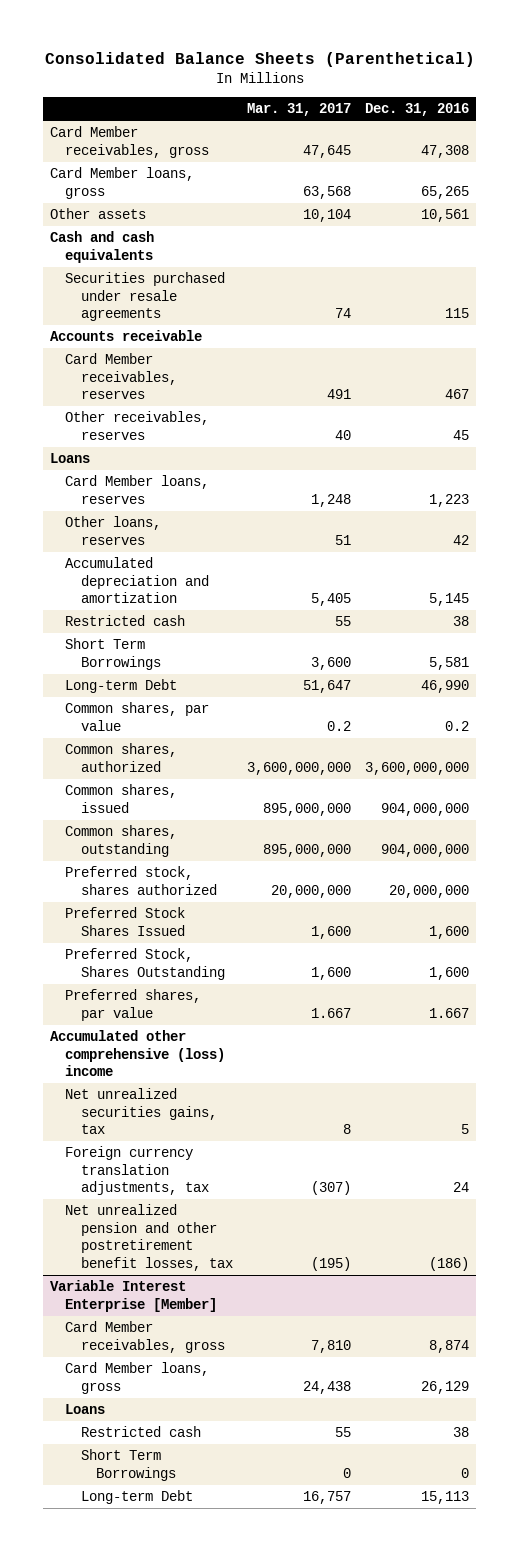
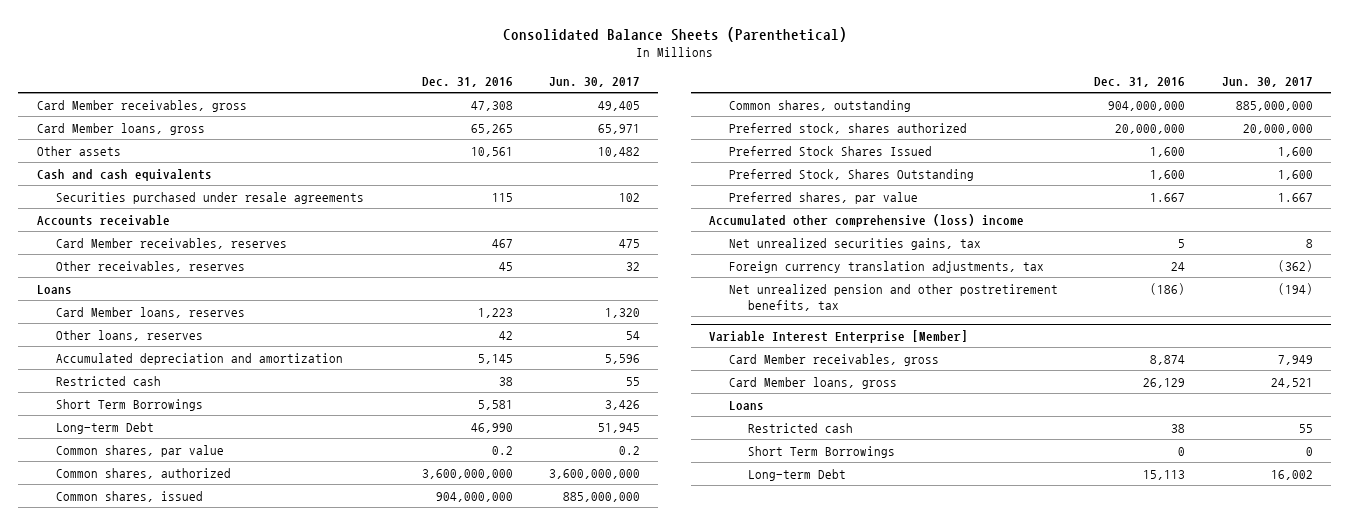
[246,103,351,117] Mar. 31, 2017 -> none
none -> [549,76,641,87] Jun. 30, 2017
[65,1204,233,1272] Net unrealized pension and other postretirement benefit losses, tax -> [728,283,1058,312] Net unrealized pension and other postretirement benefits, tax

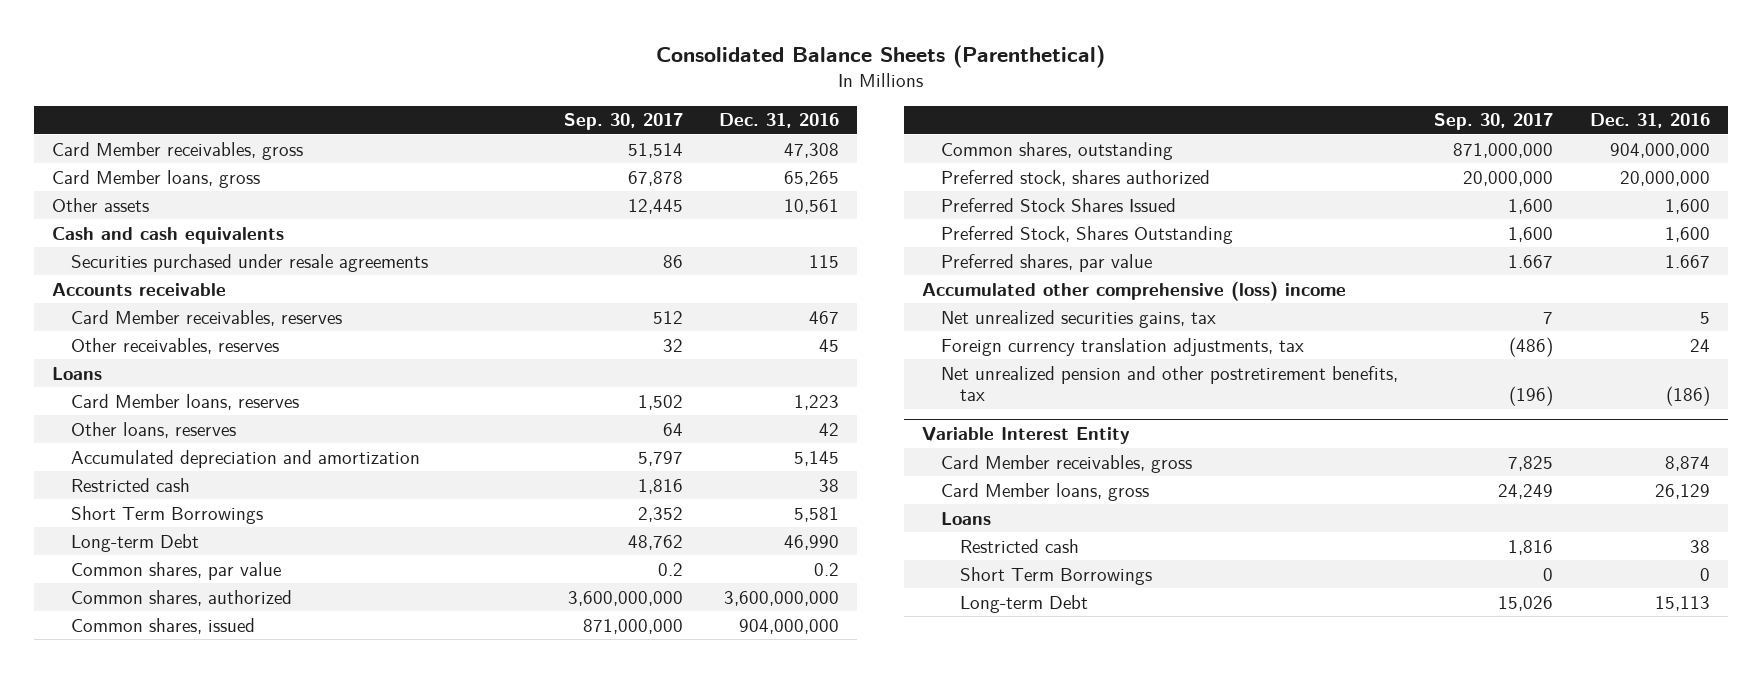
[549,76,641,87] Jun. 30, 2017 -> none
none -> [564,113,684,131] Sep. 30, 2017
[709,329,969,343] Variable Interest Enterprise [Member] -> [921,427,1130,445] Variable Interest Entity

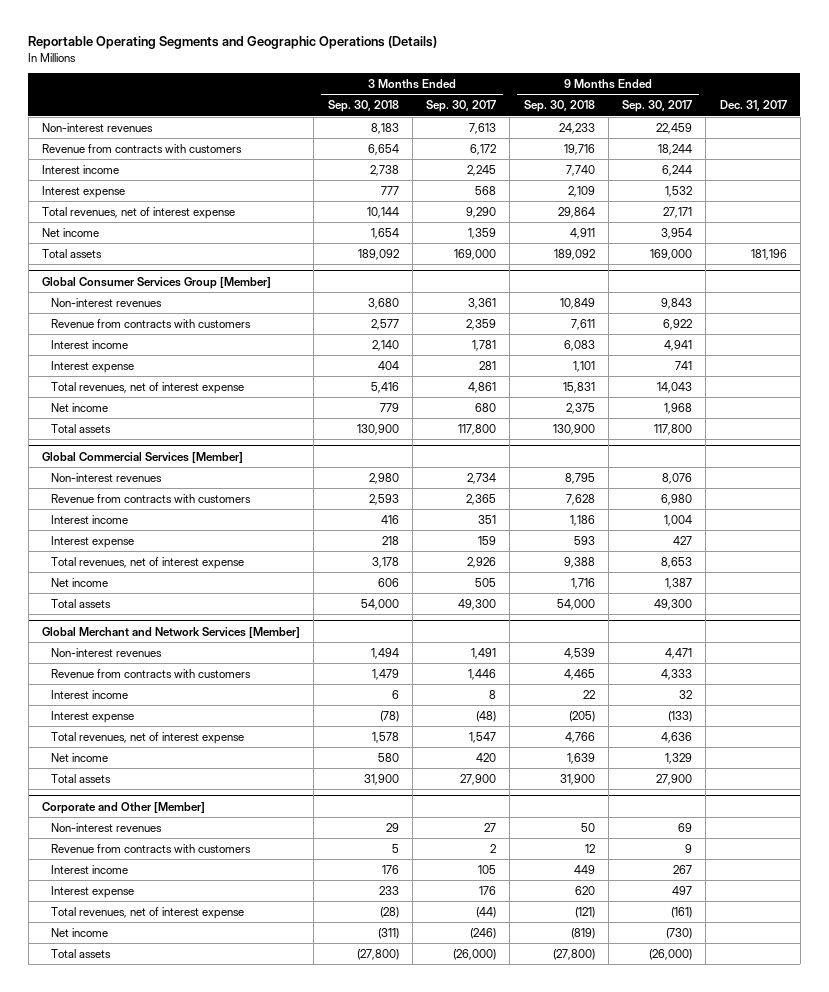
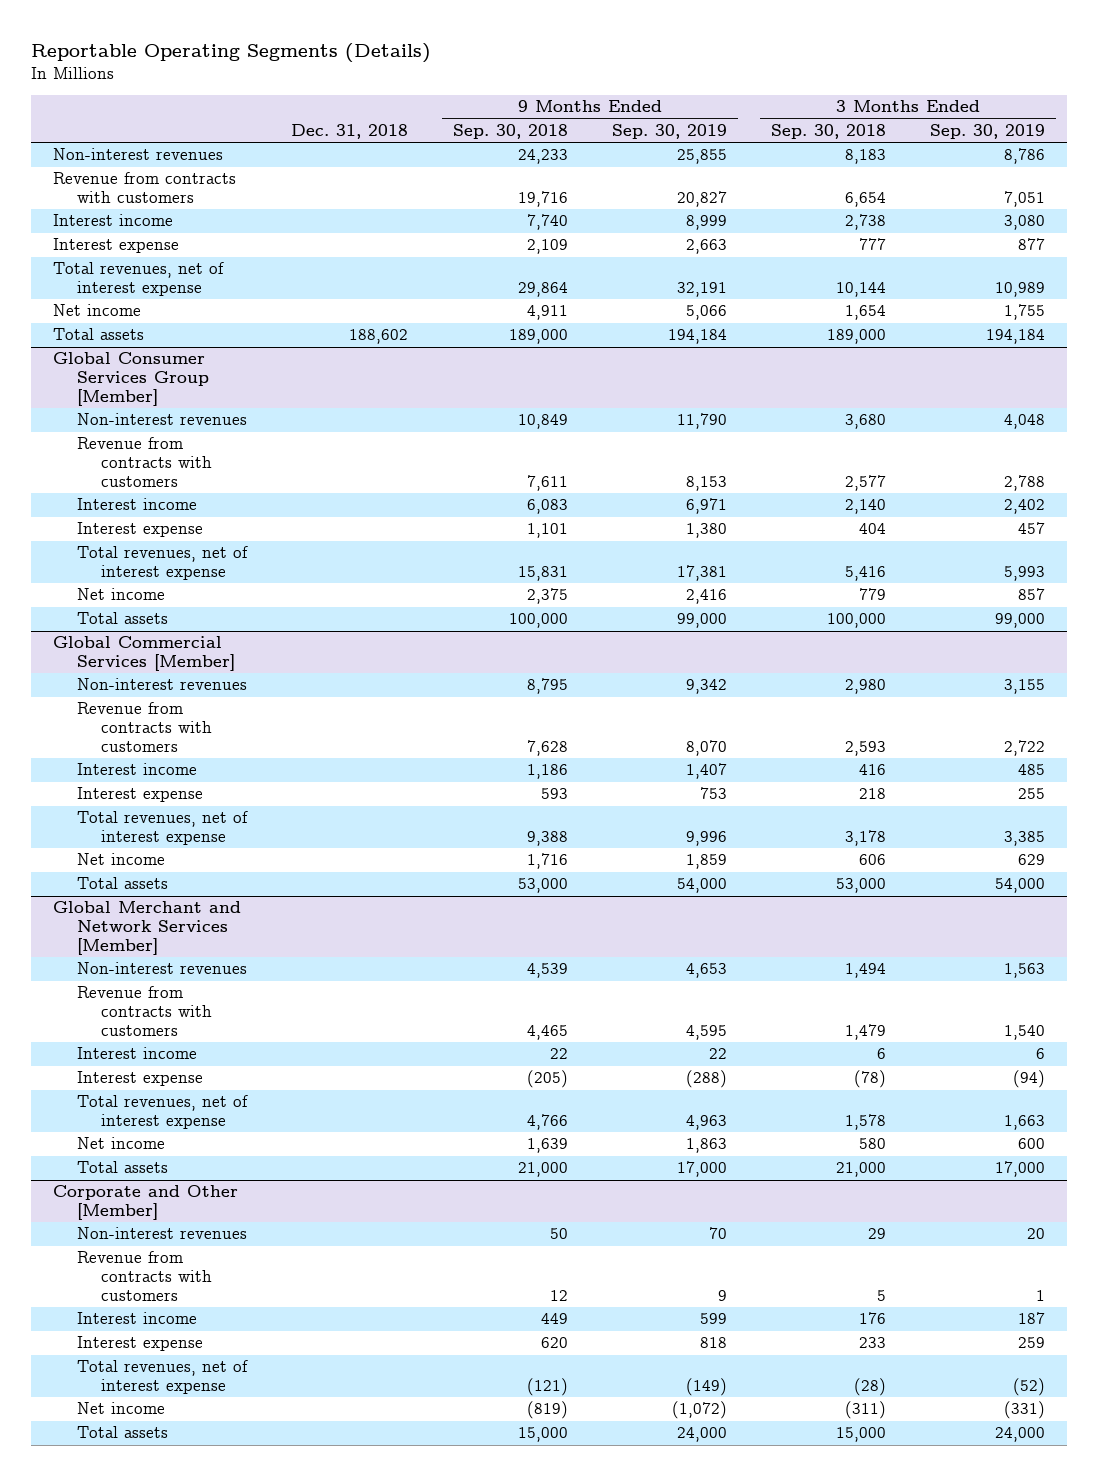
[28,36,438,50] Reportable Operating Segments and Geographic Operations (Details) -> [31,42,432,63] Reportable Operating Segments (Details)
[426,100,497,113] Sep. 30, 2017 -> none
[622,100,693,113] Sep. 30, 2017 -> none
[719,100,787,112] Dec. 31, 2017 -> none
none -> [291,124,409,140] Dec. 31, 2018
none -> [611,124,727,140] Sep. 30, 2019
none -> [930,124,1046,140] Sep. 30, 2019
[357,248,399,260] 189,092 -> [826,329,886,345] 189,000
[553,248,595,260] 189,092 -> [508,329,568,345] 189,000
[356,423,399,435] 130,900 -> [826,613,886,629] 100,000
[552,423,595,435] 130,900 -> [508,613,568,629] 100,000
[360,598,399,610] 54,000 -> [835,878,886,894] 53,000
[556,598,595,610] 54,000 -> [517,878,568,894] 53,000
[363,773,399,785] 31,900 -> [835,1162,886,1178] 21,000
[559,773,595,785] 31,900 -> [517,1162,568,1178] 21,000
[356,948,399,960] (27,800) -> [835,1427,886,1443] 15,000
[552,948,595,960] (27,800) -> [517,1427,568,1443] 15,000

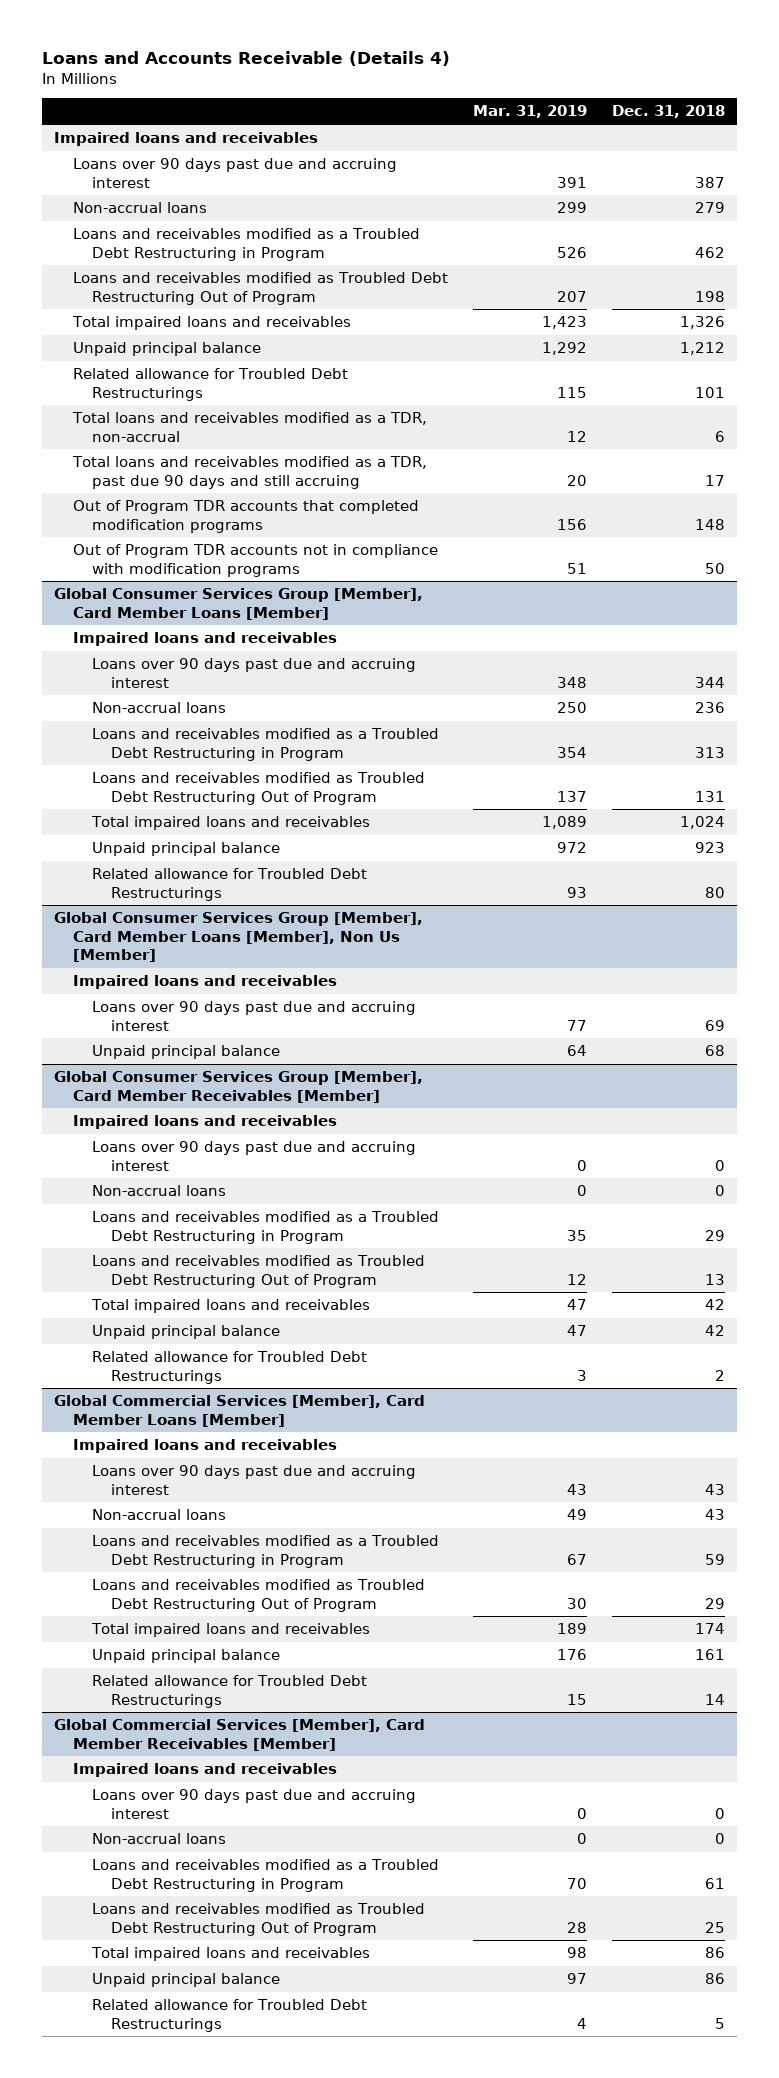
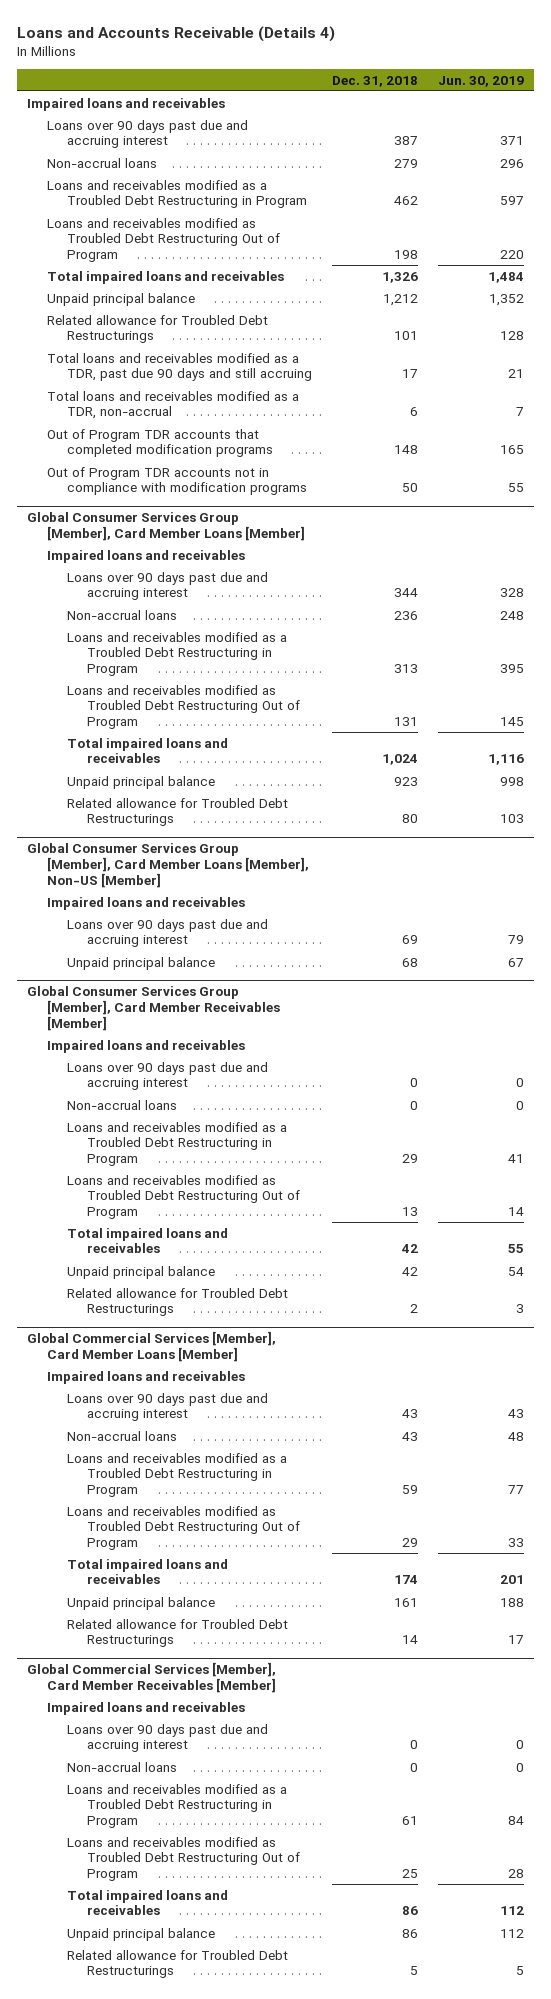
[473,105,588,119] Mar. 31, 2019 -> none
none -> [437,75,524,87] Jun. 30, 2019
[72,412,428,442] Total loans and receivables modified as a TDR, non-accrual -> [46,390,299,420] Total loans and receivables modified as a TDR, non-accrual
[54,912,424,963] Global Consumer Services Group [Member], Card Member Loans [Member], Non Us [Member] -> [26,843,309,888] Global Consumer Services Group [Member], Card Member Loans [Member], Non-US [Member]

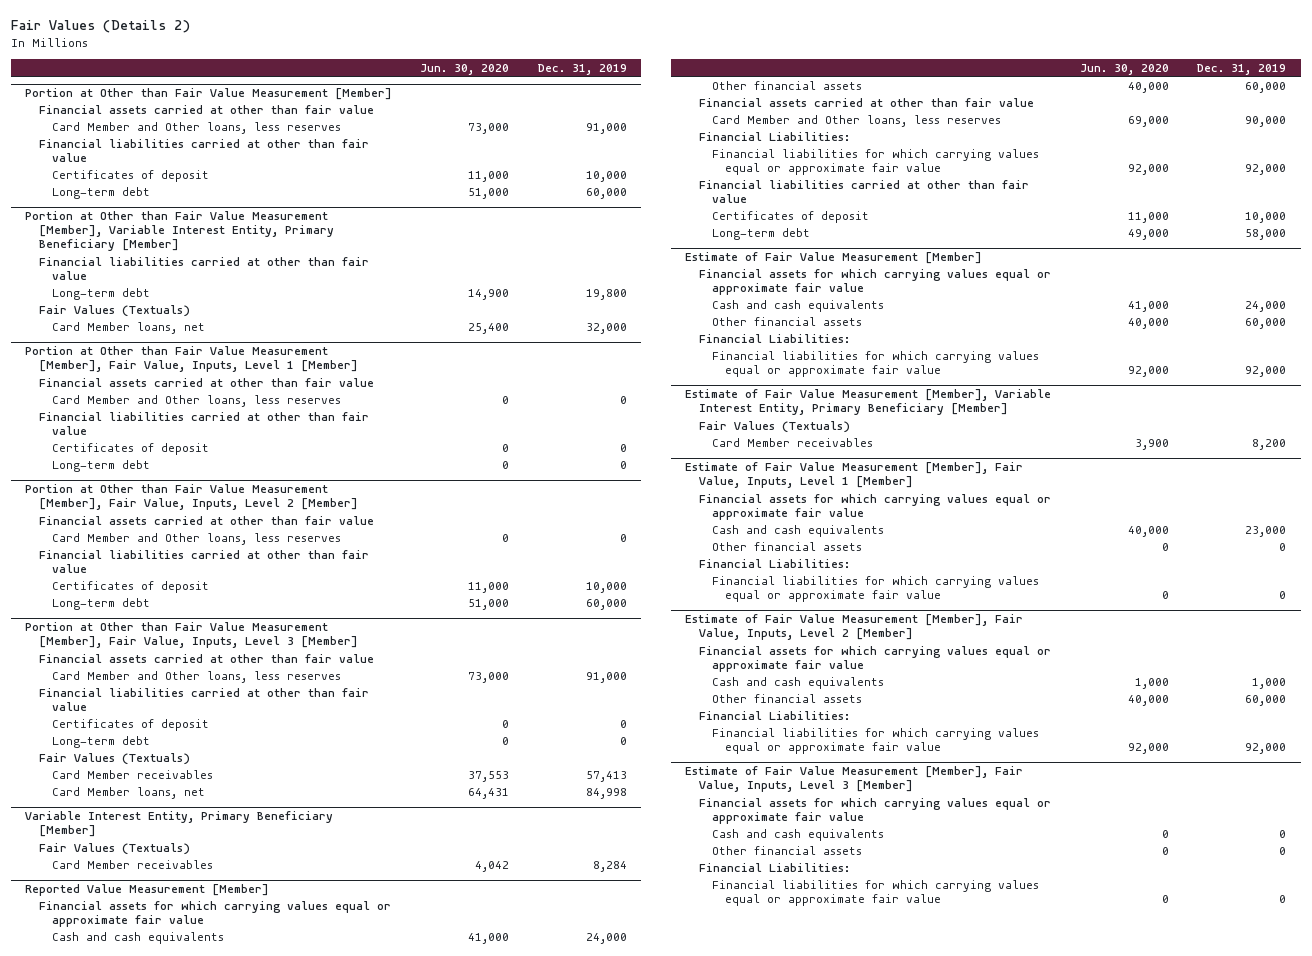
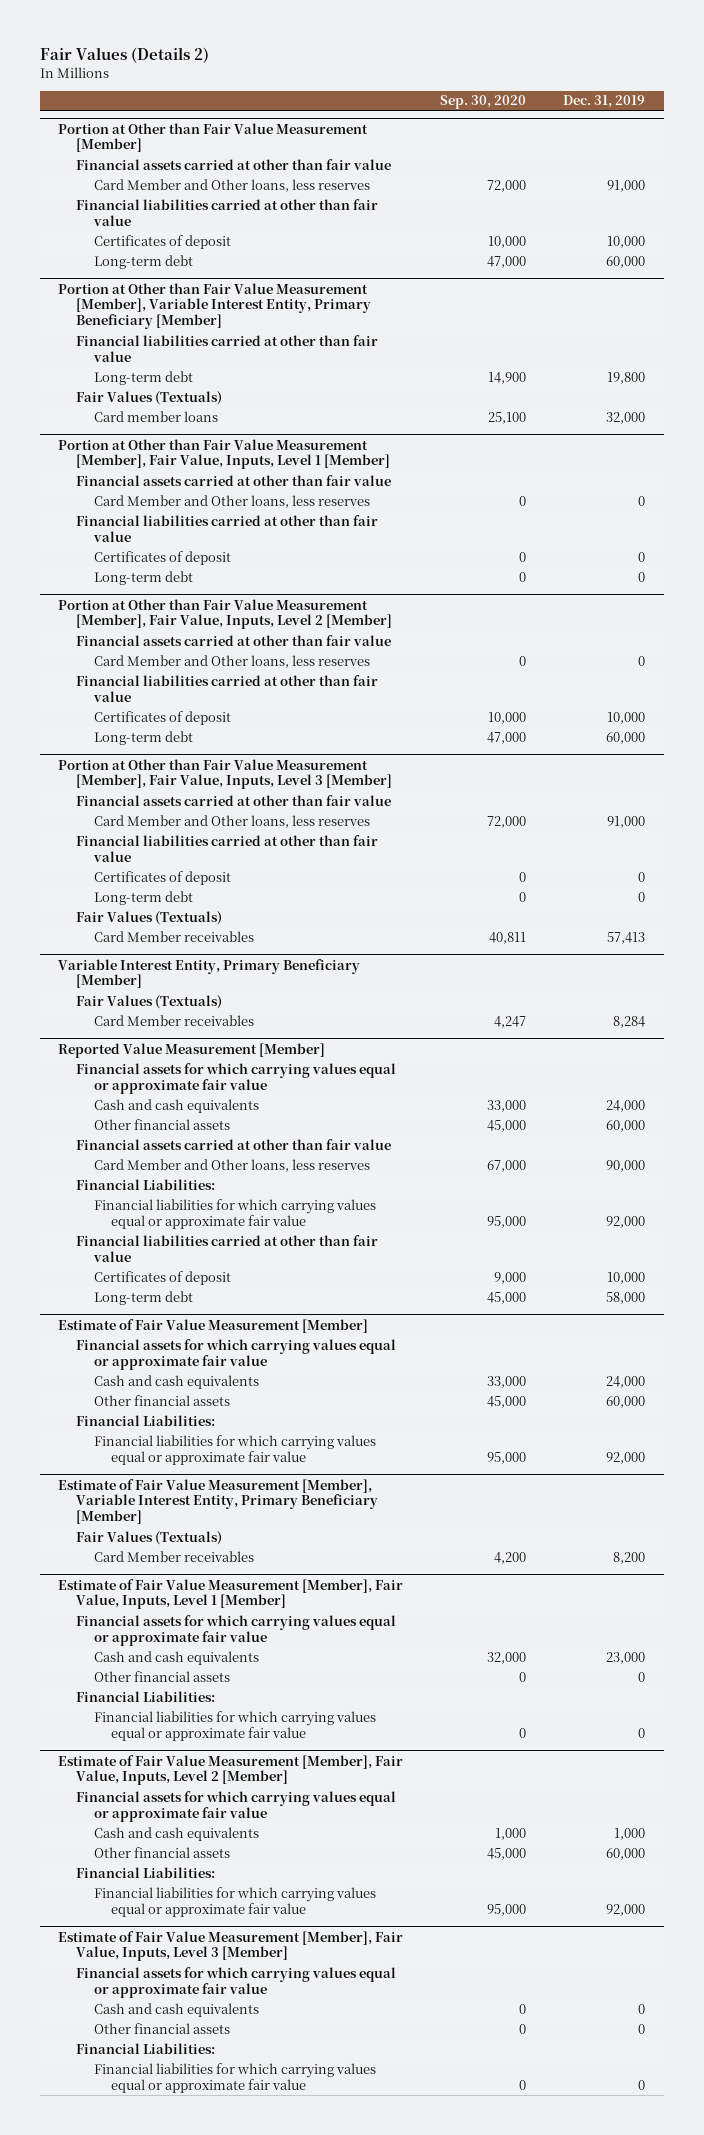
[420,63,510,75] Jun. 30, 2020 -> none
none -> [440,95,527,110] Sep. 30, 2020
[52,321,206,334] Card Member loans, net -> [93,410,218,422] Card member loans
[52,786,206,799] Card Member loans, net -> none

